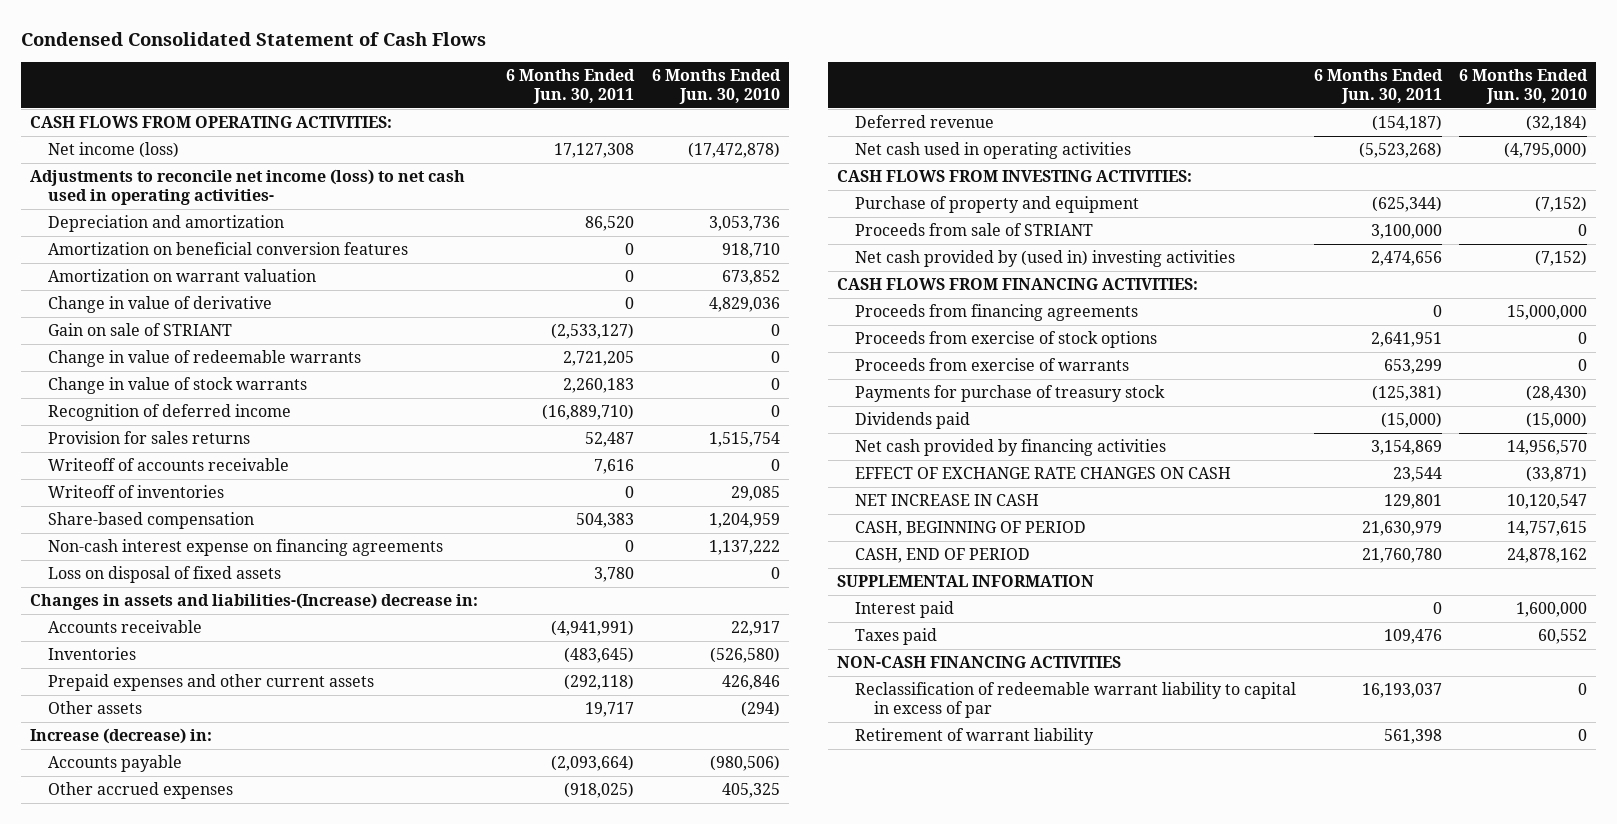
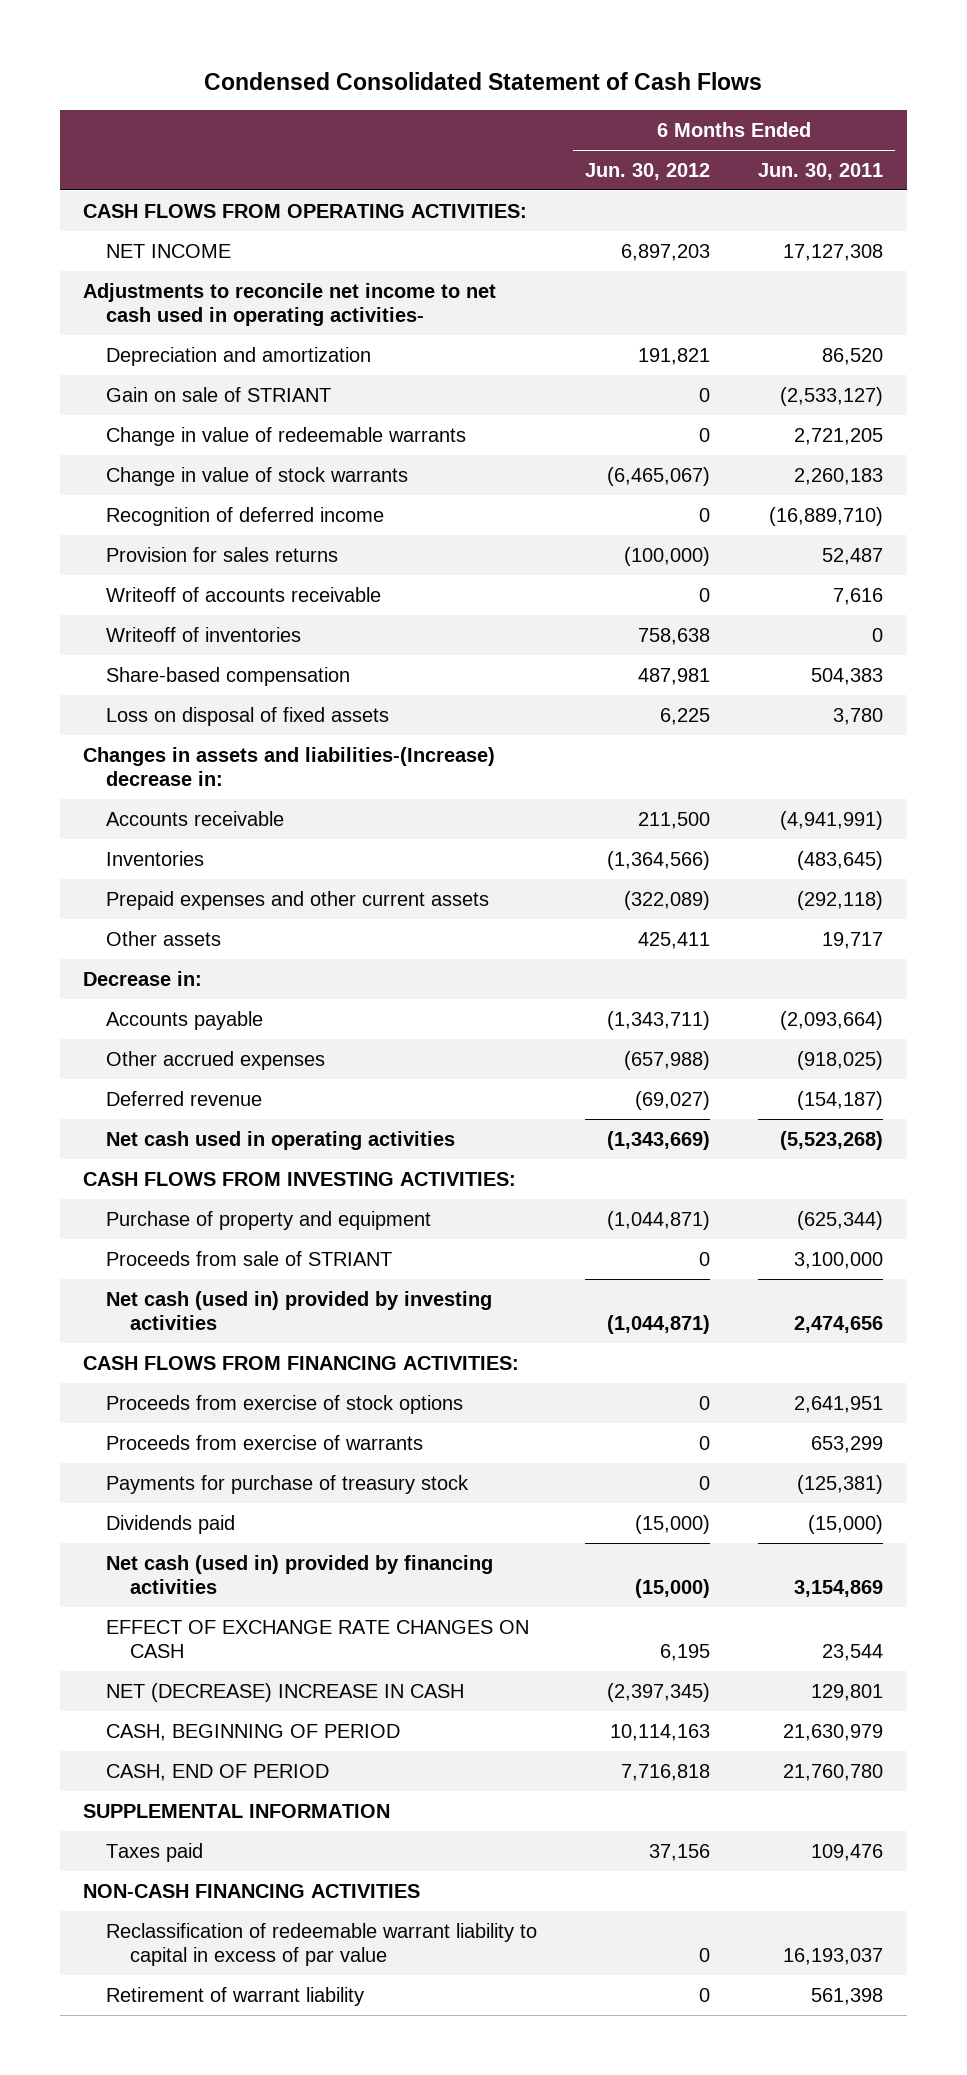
[651,68,781,104] 6 Months Ended Jun. 30, 2010 -> none
none -> [585,162,711,180] Jun. 30, 2012
[48,142,180,159] Net income (loss) -> [106,243,232,258] NET INCOME
[29,169,465,206] Adjustments to reconcile net income (loss) to net cash used in operating activities- -> [83,282,497,326] Adjustments to reconcile net income to net cash used in operating activities-
[48,242,409,256] Amortization on beneficial conversion features -> none
[48,269,317,283] Amortization on warrant valuation -> none
[48,296,273,314] Change in value of derivative -> none
[48,539,444,557] Non-cash interest expense on financing agreements -> none
[29,728,212,745] Increase (decrease) in: -> [83,970,203,986] Decrease in:
[855,250,1236,268] Net cash provided by (used in) investing activities -> [106,1290,493,1330] Net cash (used in) provided by investing activities
[855,304,1139,322] Proceeds from financing agreements -> none
[855,439,1167,457] Net cash provided by financing activities -> [106,1554,494,1594] Net cash (used in) provided by financing activities
[855,494,1040,507] NET INCREASE IN CASH -> [106,1682,465,1702] NET (DECREASE) INCREASE IN CASH
[855,601,955,619] Interest paid -> none
[855,682,1297,719] Reclassification of redeemable warrant liability to capital in excess of par -> [106,1922,538,1966] Reclassification of redeemable warrant liability to capital in excess of par value

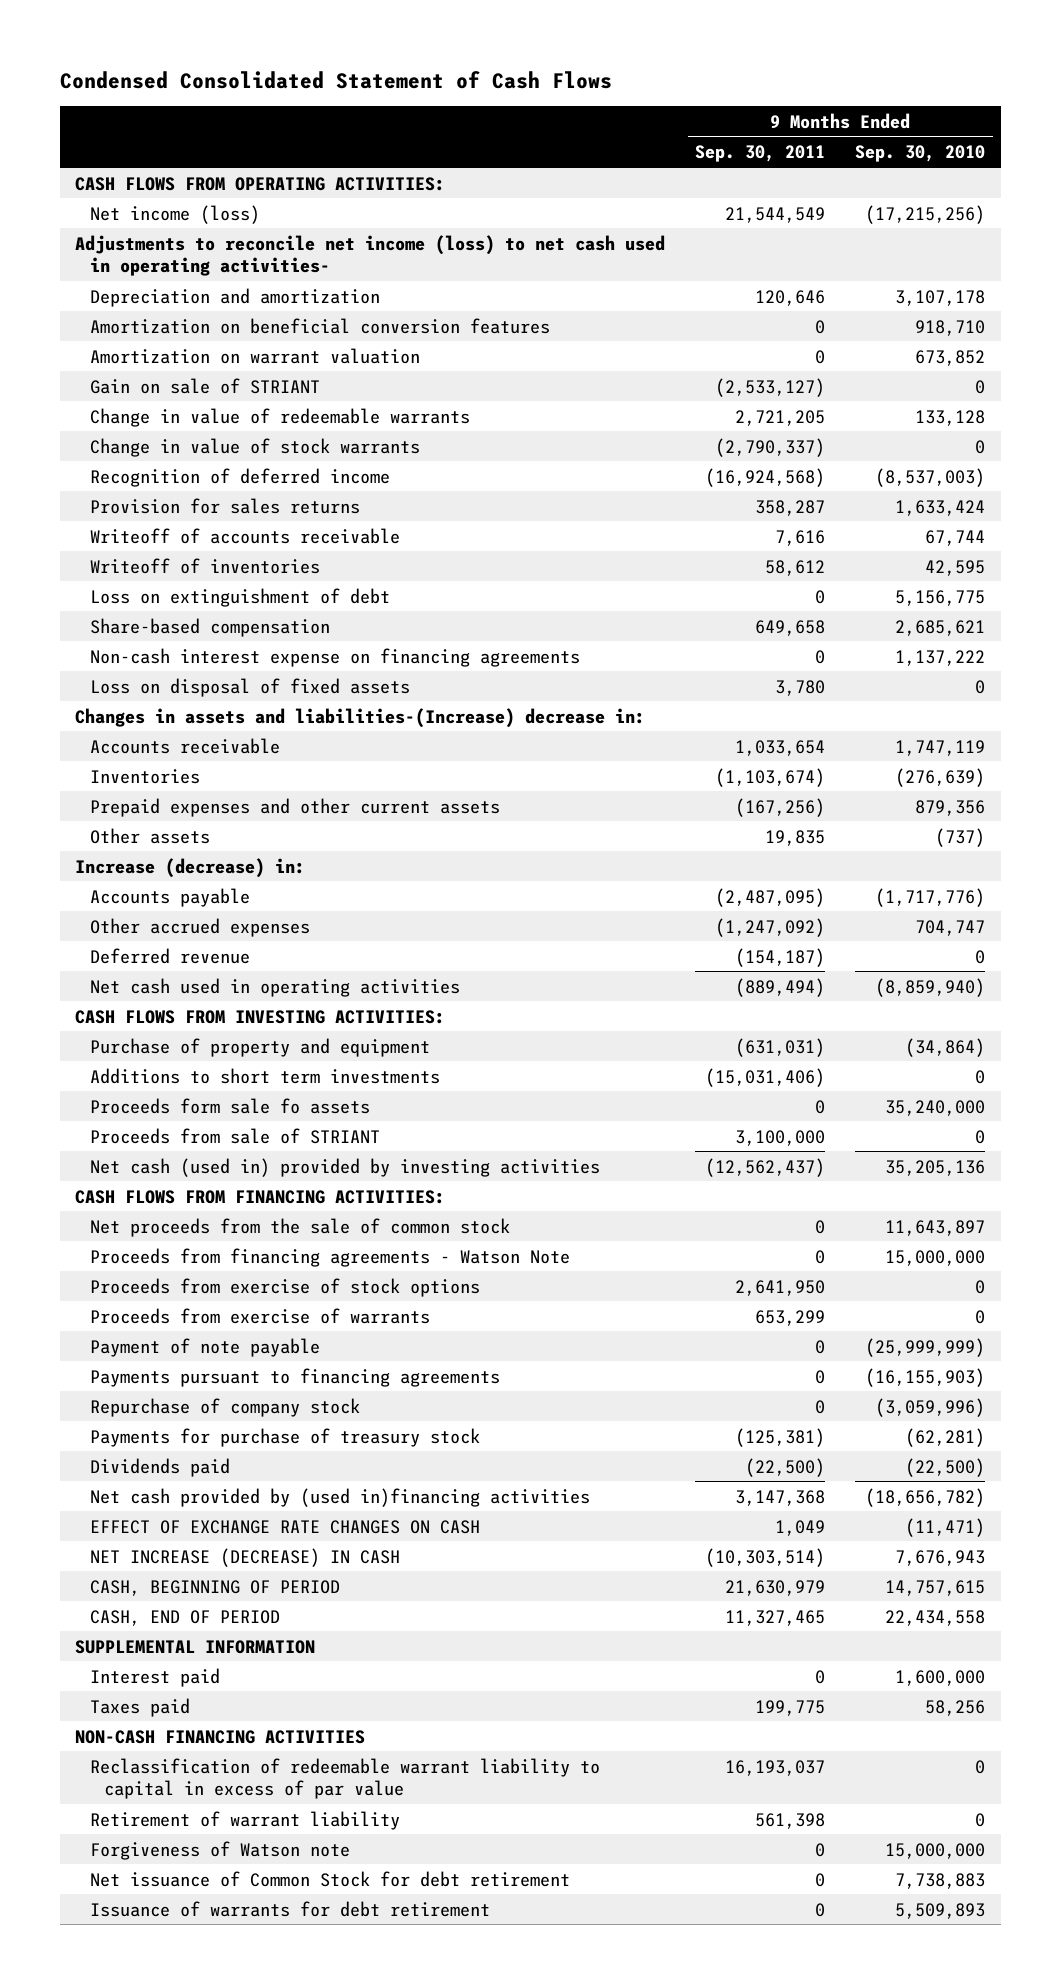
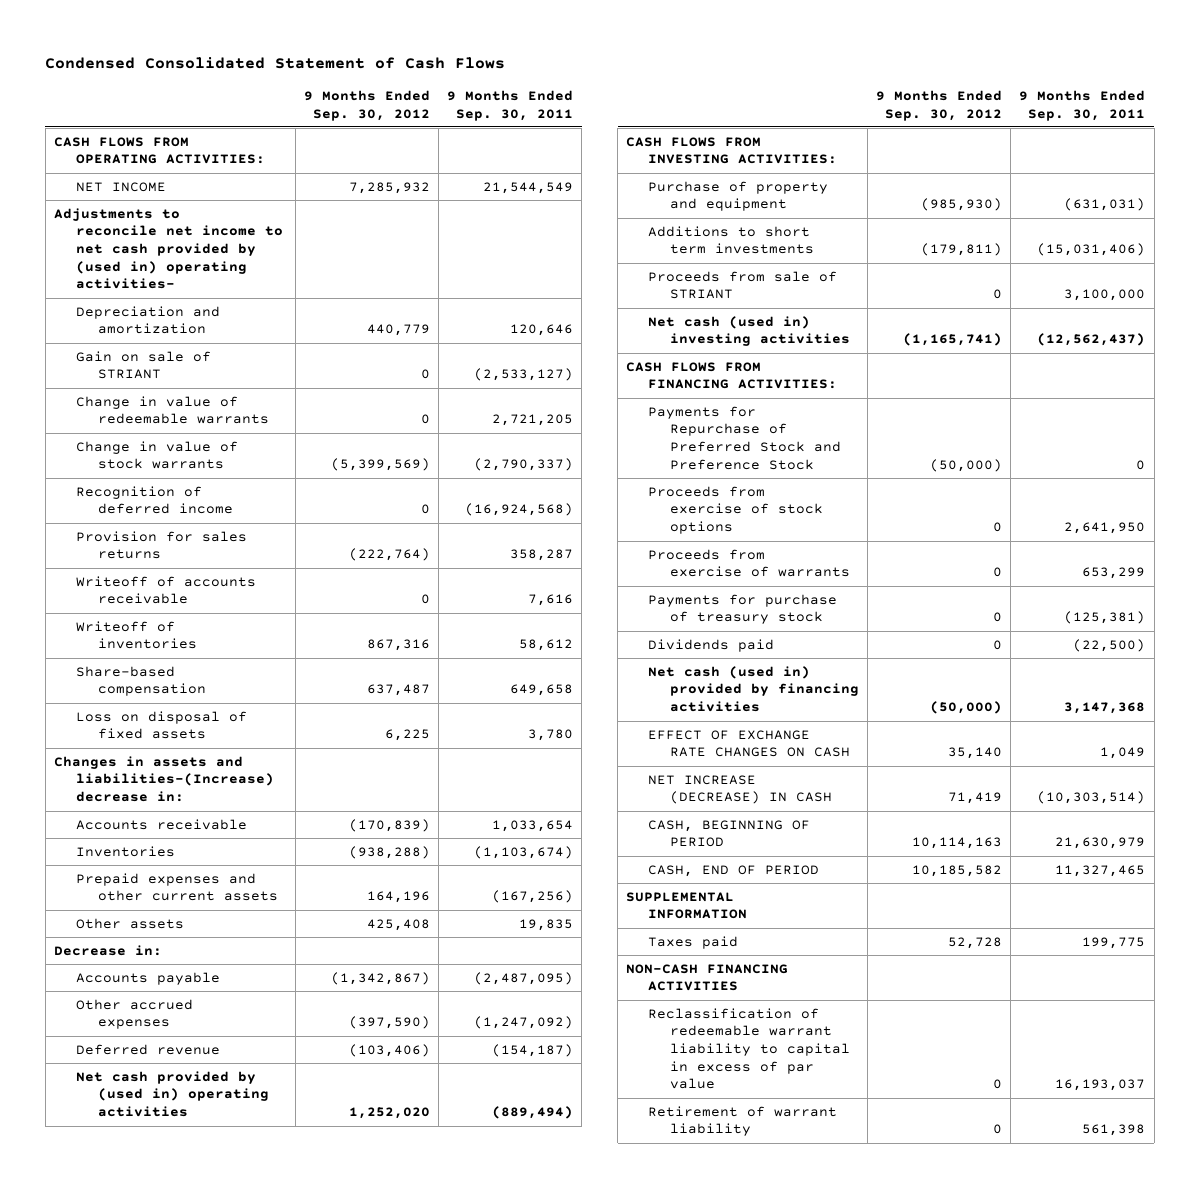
[855,145,986,163] Sep. 30, 2010 -> none
none -> [303,89,430,121] 9 Months Ended Sep. 30, 2012
[89,204,260,224] Net income (loss) -> [75,181,166,192] NET INCOME
[74,234,665,277] Adjustments to reconcile net income (loss) to net cash used in operating activities- -> [54,207,283,290] Adjustments to reconcile net income to net cash provided by (used in) operating activities-
[89,317,550,334] Amortization on beneficial conversion features -> none
[89,347,420,364] Amortization on warrant valuation -> none
[89,587,390,607] Loss on extinguishment of debt -> none
[89,647,580,667] Non-cash interest expense on financing agreements -> none
[74,857,305,878] Increase (decrease) in: -> [54,944,163,956] Decrease in:
[89,977,460,997] Net cash used in operating activities -> [75,1070,269,1118] Net cash provided by (used in) operating activities
[89,1097,370,1114] Proceeds form sale fo assets -> none
[89,1157,600,1177] Net cash (used in) provided by investing activities -> [648,315,850,347] Net cash (used in) investing activities
[89,1217,510,1237] Net proceeds from the sale of common stock -> none
[89,1247,570,1267] Proceeds from financing agreements - Watson Note -> none
none -> [648,405,841,470] Payments for Repurchase of Preferred Stock and Preference Stock
[89,1337,320,1357] Payment of note payable -> none
[89,1367,500,1387] Payments pursuant to financing agreements -> none
[89,1397,360,1417] Repurchase of company stock -> none
[89,1487,590,1507] Net cash provided by (used in)financing activities -> [648,665,859,713] Net cash (used in) provided by financing activities
[89,1667,220,1687] Interest paid -> none
[89,1840,350,1860] Forgiveness of Watson note -> none
[89,1870,570,1887] Net issuance of Common Stock for debt retirement -> none
[89,1900,490,1917] Issuance of warrants for debt retirement -> none

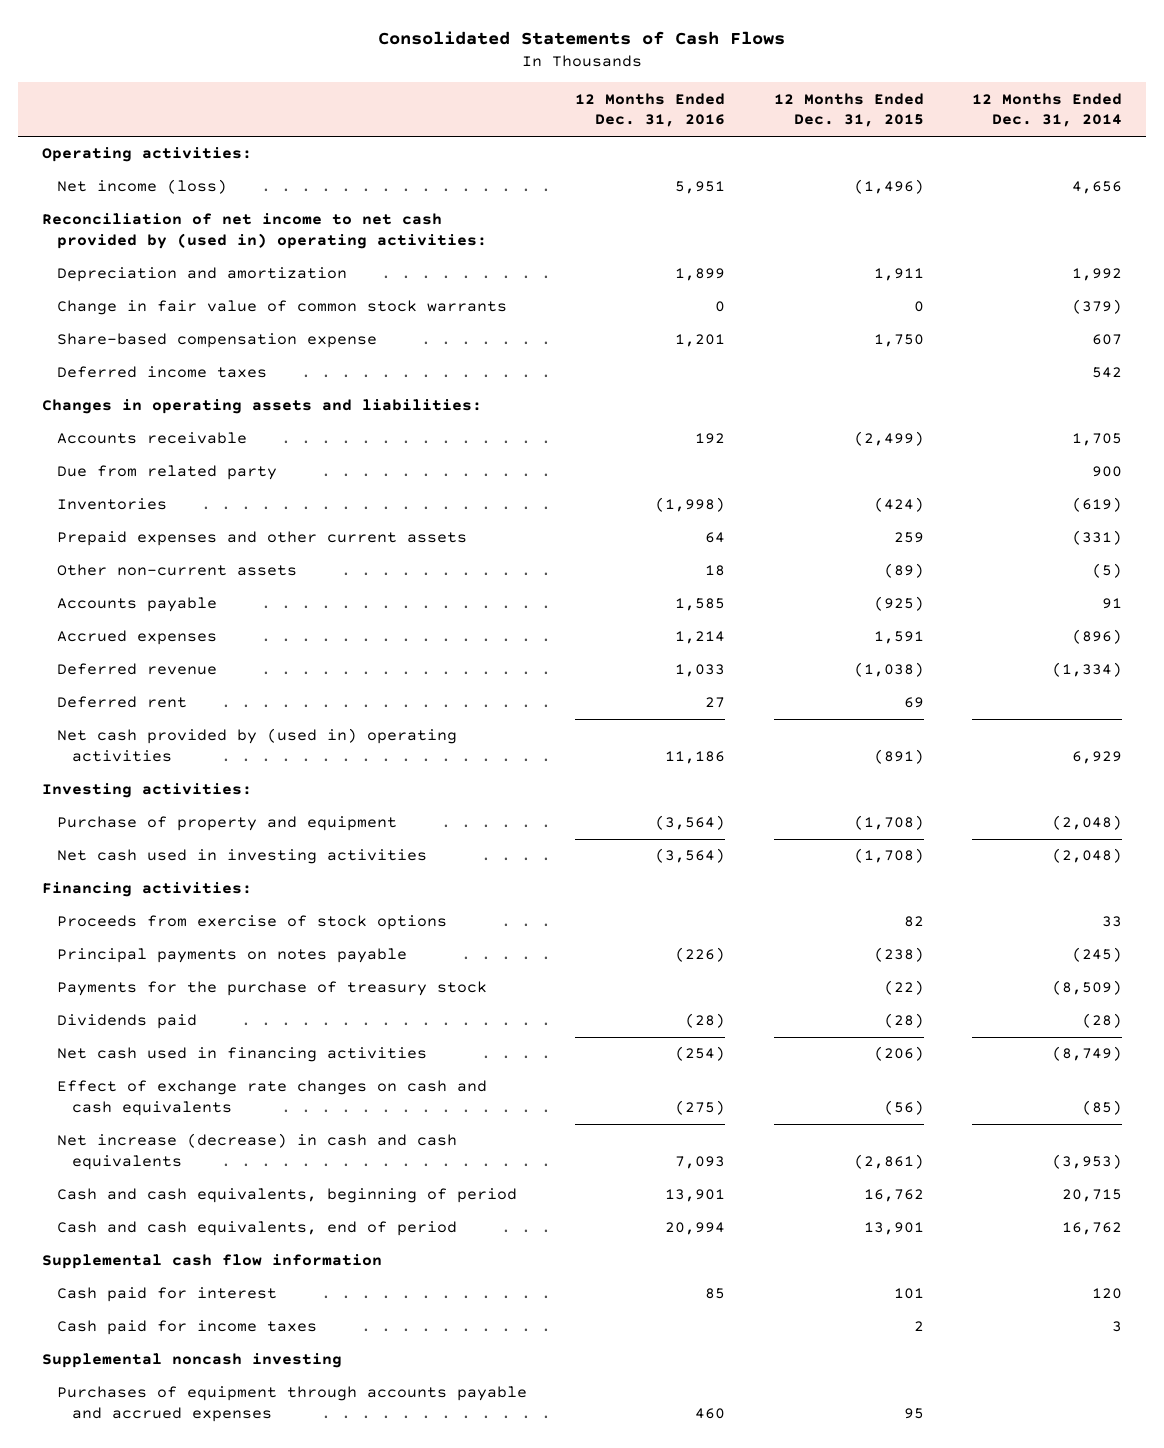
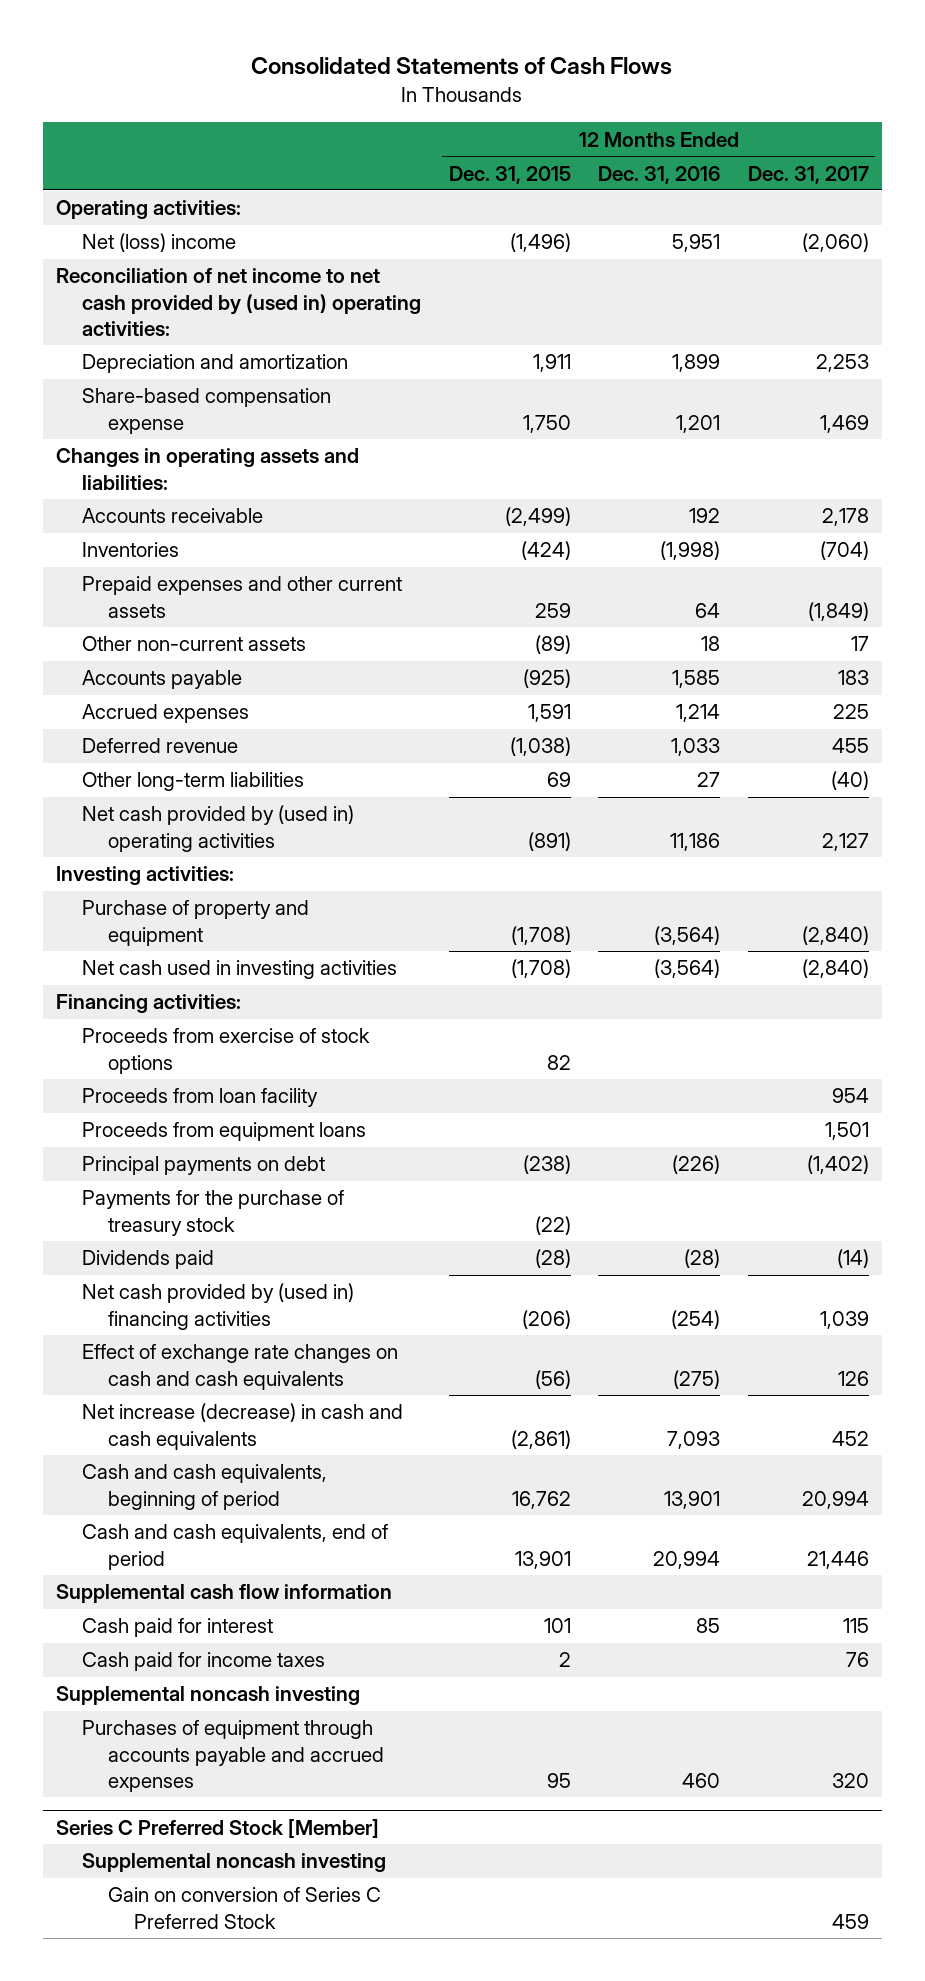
[971,92,1122,128] 12 Months Ended Dec. 31, 2014 -> none
none -> [747,165,869,184] Dec. 31, 2017
[57,179,228,195] Net income (loss) -> [82,233,237,253] Net (loss) income
[57,300,508,316] Change in fair value of common stock warrants -> none
[57,366,268,379] Deferred income taxes -> none
[57,465,278,481] Due from related party -> none
[57,696,188,709] Deferred rent -> [82,772,305,792] Other long-term liabilities
none -> [82,1088,319,1108] Proceeds from loan facility
none -> [82,1122,367,1142] Proceeds from equipment loans
[57,948,408,964] Principal payments on notes payable -> [82,1156,326,1176] Principal payments on debt
[57,1047,428,1063] Net cash used in financing activities -> [82,1283,355,1330] Net cash provided by (used in) financing activities
none -> [56,1818,380,1838] Series C Preferred Stock [Member]
none -> [82,1853,387,1873] Supplemental noncash investing
none -> [107,1887,381,1929] Gain on conversion of Series C Preferred Stock

